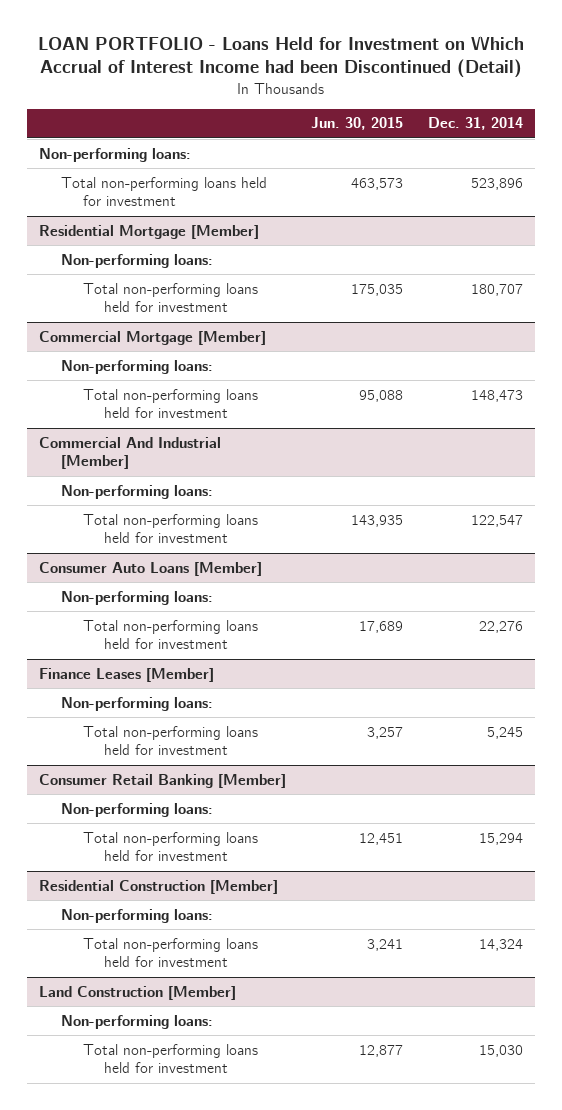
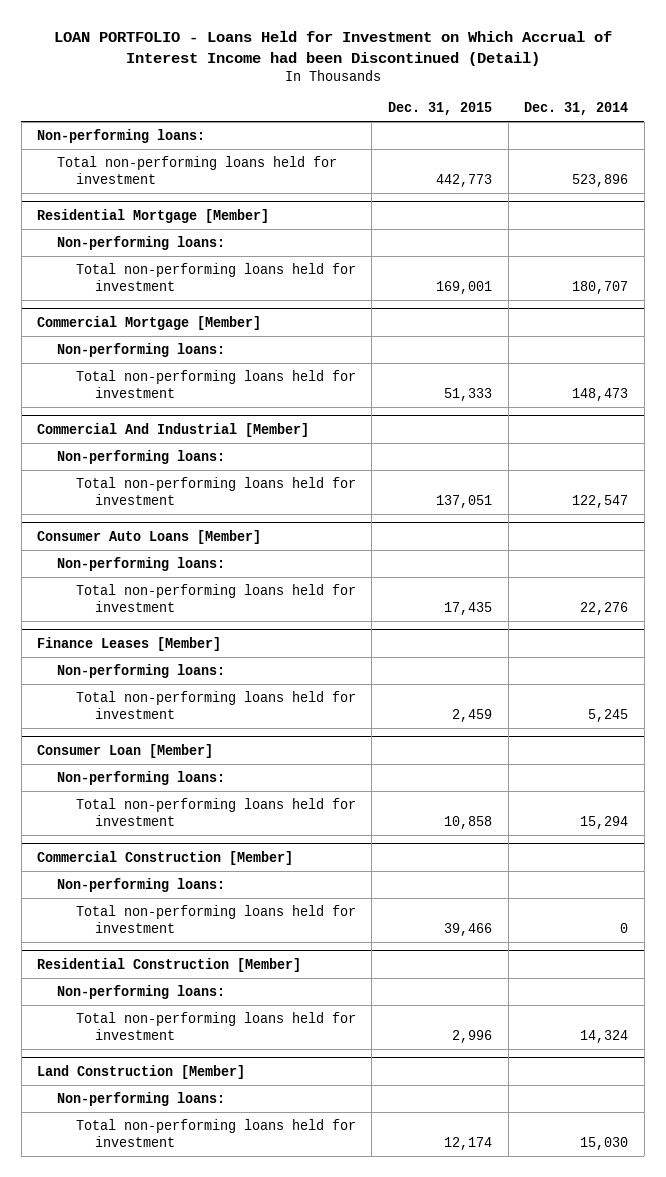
[310,117,403,131] Jun. 30, 2015 -> none
none -> [388,101,493,115] Dec. 31, 2015
[39,773,287,788] Consumer Retail Banking [Member] -> [37,743,214,758] Consumer Loan [Member]
none -> [37,850,294,865] Commercial Construction [Member]
none -> [56,877,225,892] Non-performing loans:
none -> [75,904,356,934] Total non-performing loans held for investment

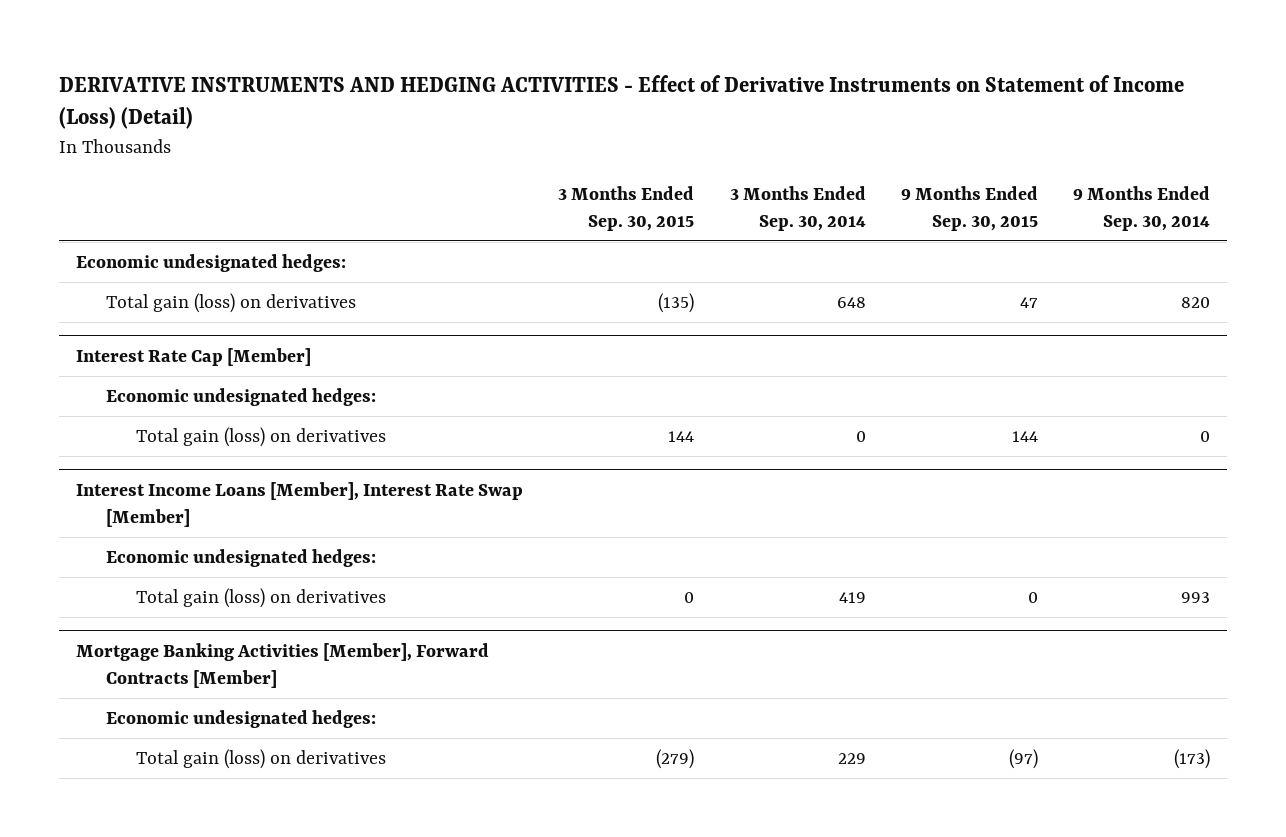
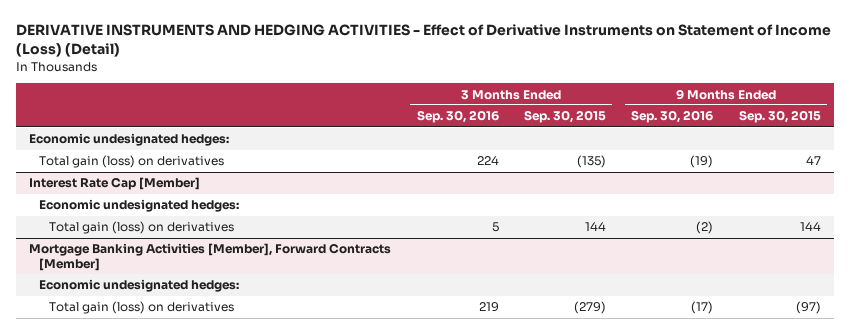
[729,185,866,231] 3 Months Ended Sep. 30, 2014 -> none
[1072,185,1210,231] 9 Months Ended Sep. 30, 2014 -> none
none -> [416,110,499,124] Sep. 30, 2016
none -> [631,110,714,124] Sep. 30, 2016
[76,481,524,527] Interest Income Loans [Member], Interest Rate Swap [Member] -> none
[106,549,377,568] Economic undesignated hedges: -> none
[135,588,386,609] Total gain (loss) on derivatives -> none

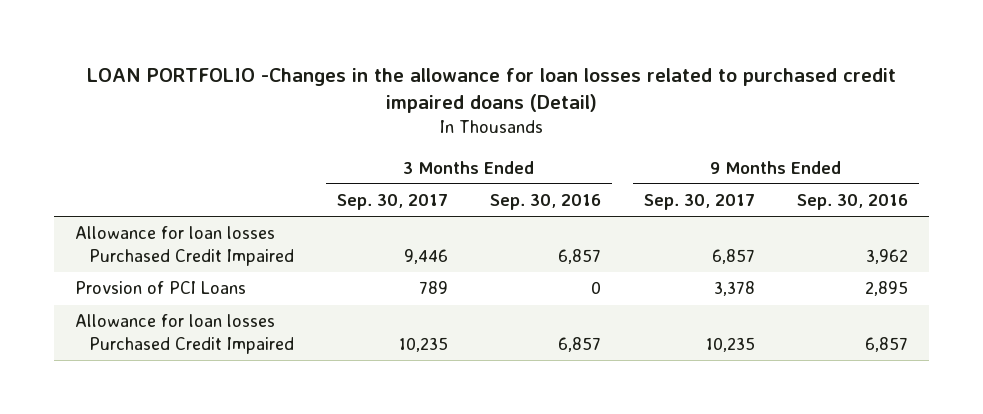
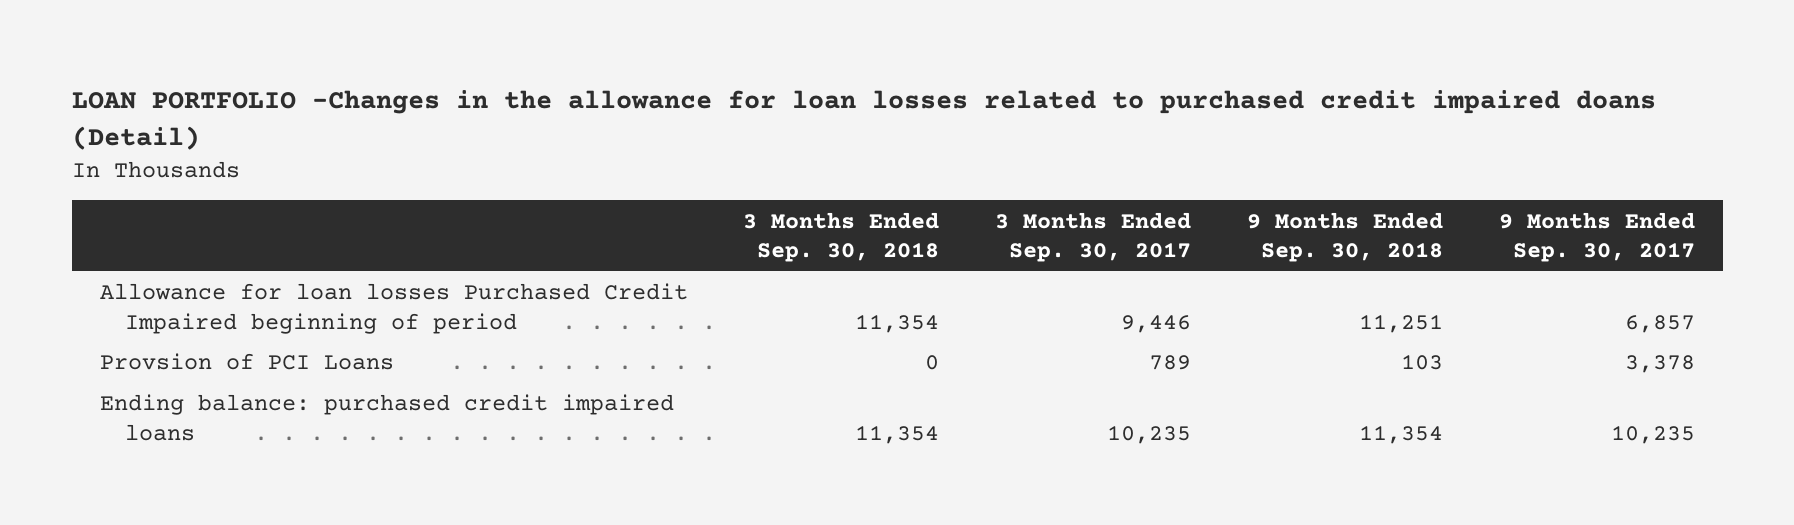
[490,194,602,211] Sep. 30, 2016 -> none
[797,194,909,211] Sep. 30, 2016 -> none
none -> [743,211,940,262] 3 Months Ended Sep. 30, 2018
none -> [1247,211,1444,262] 9 Months Ended Sep. 30, 2018
[74,226,295,266] Allowance for loan losses Purchased Credit Impaired -> [99,283,688,334] Allowance for loan losses Purchased Credit Impaired beginning of period
[74,314,295,354] Allowance for loan losses Purchased Credit Impaired -> [99,394,674,441] Ending balance: purchased credit impaired loans

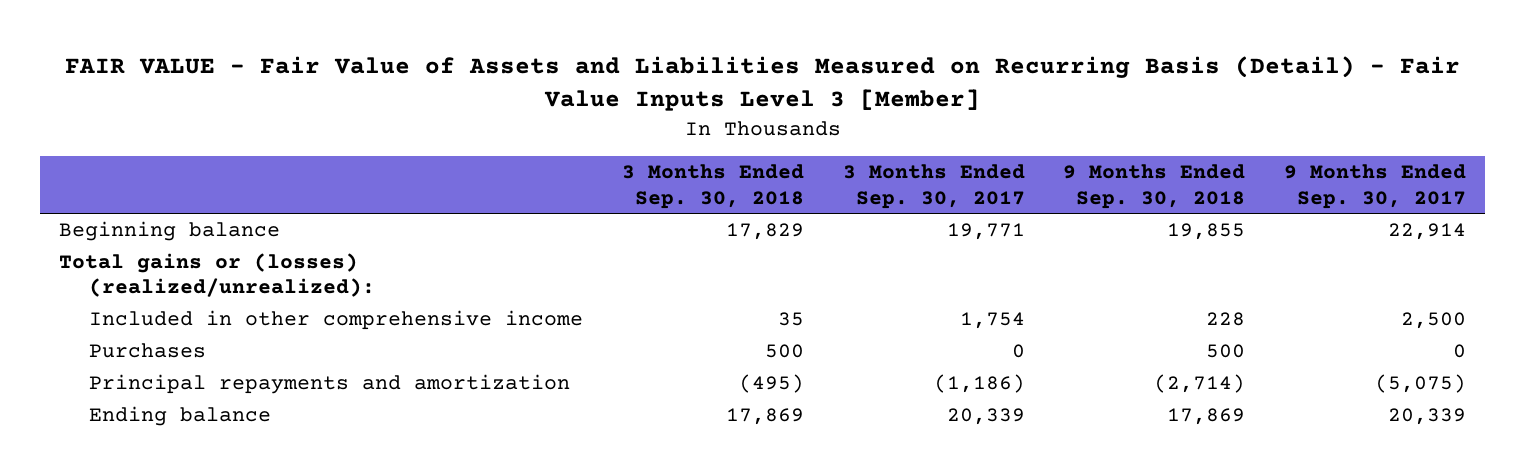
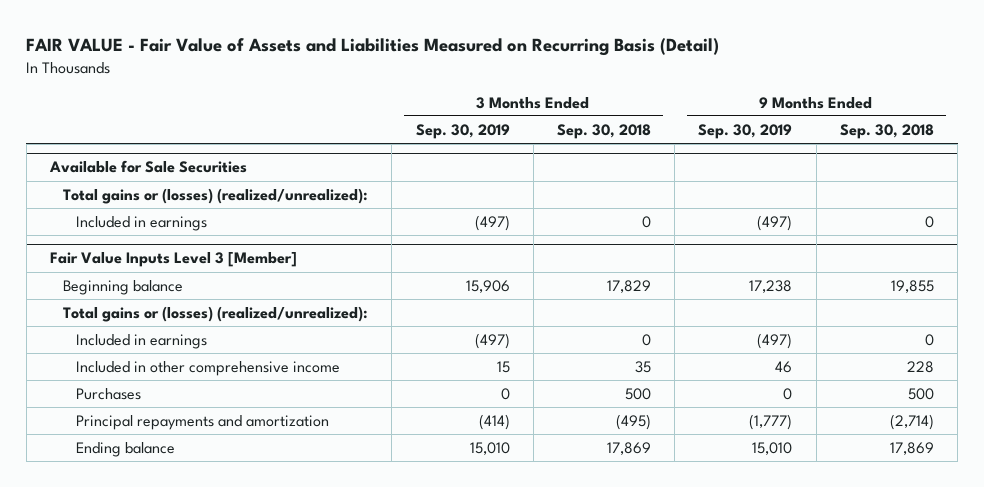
[64,56,1460,112] FAIR VALUE - Fair Value of Assets and Liabilities Measured on Recurring Basis (Detail) - Fair Value Inputs Level 3 [Member] -> [26,38,720,57] FAIR VALUE - Fair Value of Assets and Liabilities Measured on Recurring Basis (Detail)
[842,164,1025,209] 3 Months Ended Sep. 30, 2017 -> none
[1283,164,1466,209] 9 Months Ended Sep. 30, 2017 -> none
none -> [415,123,510,139] Sep. 30, 2019
none -> [698,123,793,139] Sep. 30, 2019
none -> [48,160,247,174] Available for Sale Securities
none -> [63,187,369,204] Total gains or (losses) (realized/unrealized):
none -> [76,215,208,231] Included in earnings
none -> [49,252,297,268] Fair Value Inputs Level 3 [Member]
none -> [76,333,208,349] Included in earnings

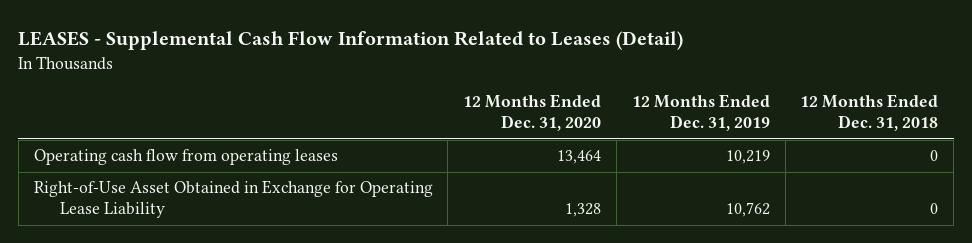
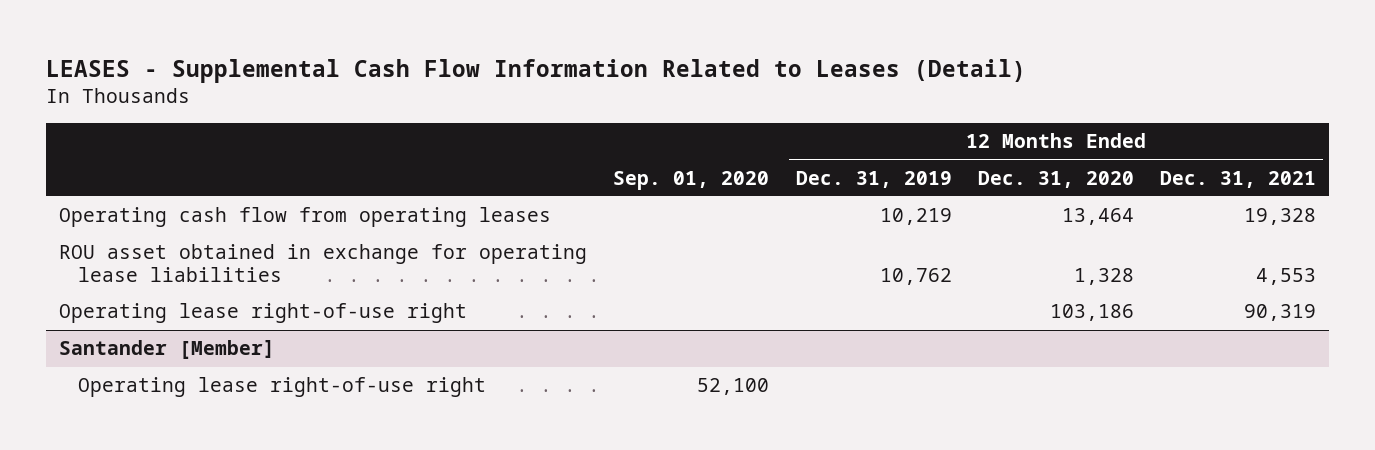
[800,94,939,132] 12 Months Ended Dec. 31, 2018 -> none
none -> [613,170,770,190] Sep. 01, 2020
none -> [1160,170,1317,188] Dec. 31, 2021
[33,180,433,219] Right-of-Use Asset Obtained in Exchange for Operating Lease Liability -> [59,244,588,283] ROU asset obtained in exchange for operating lease liabilities
none -> [59,303,468,324] Operating lease right-of-use right
none -> [59,340,276,360] Santander [Member]
none -> [77,377,486,398] Operating lease right-of-use right

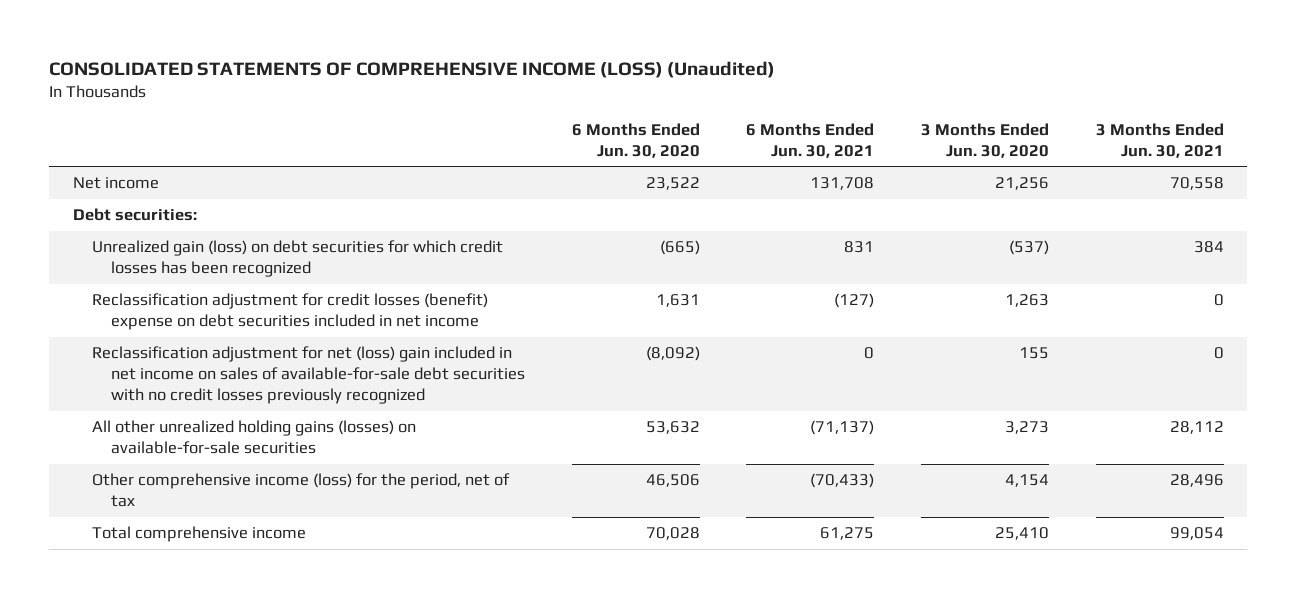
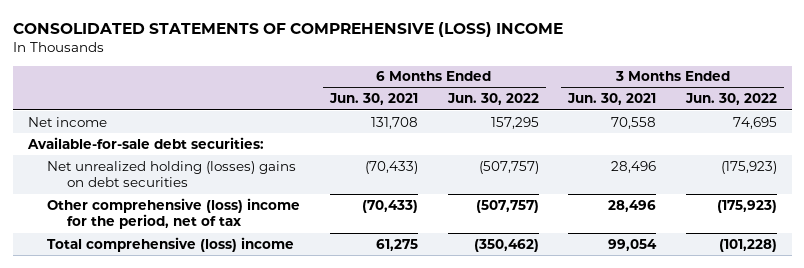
[49,60,776,78] CONSOLIDATED STATEMENTS OF COMPREHENSIVE INCOME (LOSS) (Unaudited) -> [12,21,563,37] CONSOLIDATED STATEMENTS OF COMPREHENSIVE (LOSS) INCOME
[571,122,700,158] 6 Months Ended Jun. 30, 2020 -> none
[921,122,1050,158] 3 Months Ended Jun. 30, 2020 -> none
none -> [446,93,539,106] Jun. 30, 2022
none -> [684,93,777,106] Jun. 30, 2022
[91,240,503,278] Unrealized gain (loss) on debt securities for which credit losses has been recognized -> none
[91,293,488,331] Reclassification adjustment for credit losses (benefit) expense on debt securities included in net income -> none
[91,346,526,404] Reclassification adjustment for net (loss) gain included in net income on sales of available-for-sale debt securities with no credit losses previously recognized -> none
[72,208,197,222] Debt securities: -> [26,136,264,149] Available-for-sale debt securities:
[91,420,416,455] All other unrealized holding gains (losses) on available-for-sale securities -> [47,160,297,188] Net unrealized holding (losses) gains on debt securities
[810,420,875,436] (71,137) -> [364,160,418,174] (70,433)
[1169,421,1224,435] 28,112 -> [611,160,657,173] 28,496
[91,473,510,508] Other comprehensive income (loss) for the period, net of tax -> [47,197,301,230] Other comprehensive (loss) income for the period, net of tax
[91,526,306,543] Total comprehensive income -> [47,236,295,252] Total comprehensive (loss) income

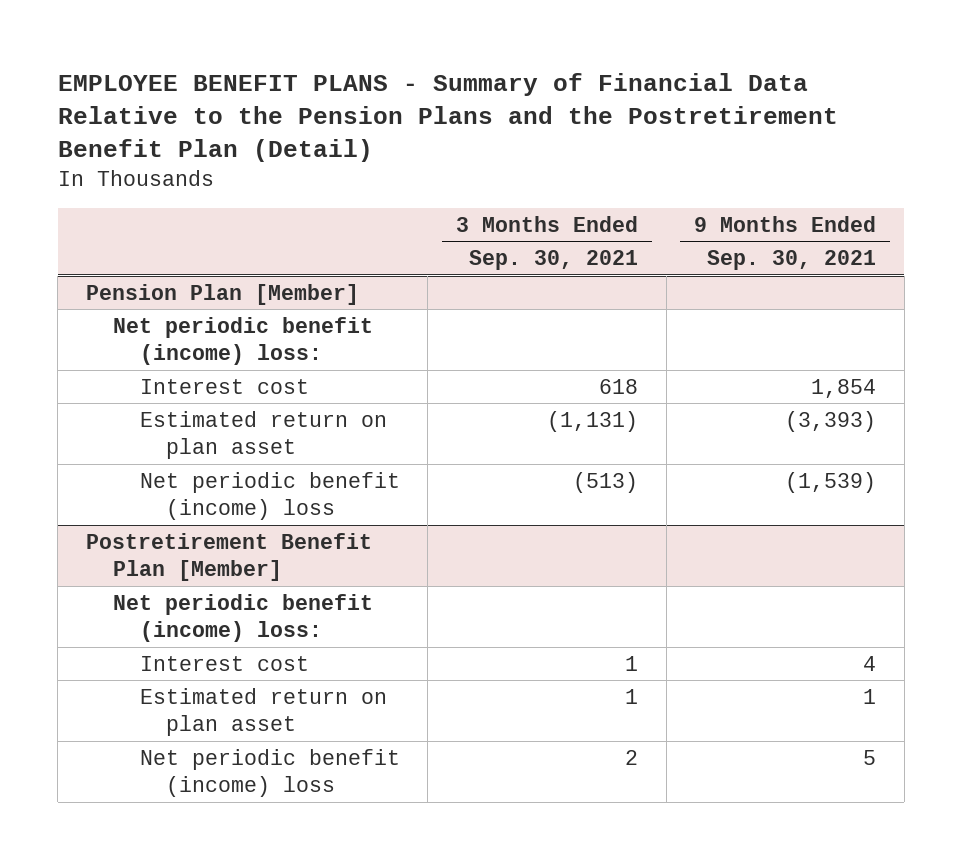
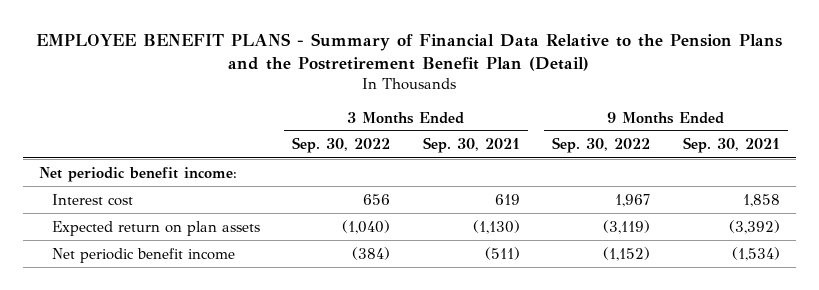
none -> [292,137,391,154] Sep. 30, 2022
none -> [552,137,651,154] Sep. 30, 2022
[85,283,359,305] Pension Plan [Member] -> none
[85,532,372,581] Postretirement Benefit Plan [Member] -> none
[112,593,373,642] Net periodic benefit (income) loss: -> none
[139,655,309,671] Interest cost -> none
[139,687,387,736] Estimated return on plan asset -> none
[139,748,400,797] Net periodic benefit (income) loss -> none
[112,316,373,365] Net periodic benefit (income) loss: -> [39,166,238,182] Net periodic benefit income:
[598,378,638,394] 618 -> [494,193,520,205] 619
[811,378,877,398] 1,854 -> [742,193,780,207] 1,858
[139,410,387,459] Estimated return on plan asset -> [51,220,260,236] Expected return on plan assets
[546,410,638,432] (1,131) -> [472,219,520,234] (1,130)
[785,410,877,432] (3,393) -> [728,219,780,234] (3,392)
[139,471,400,520] Net periodic benefit (income) loss -> [51,247,235,263] Net periodic benefit income
[572,471,638,493] (513) -> [484,246,520,260] (511)
[785,471,877,493] (1,539) -> [731,246,780,261] (1,534)

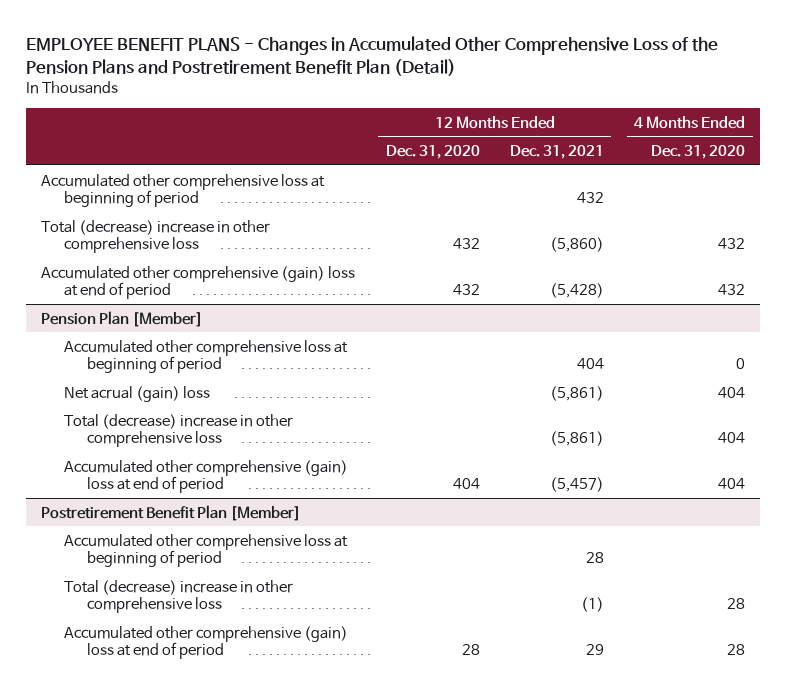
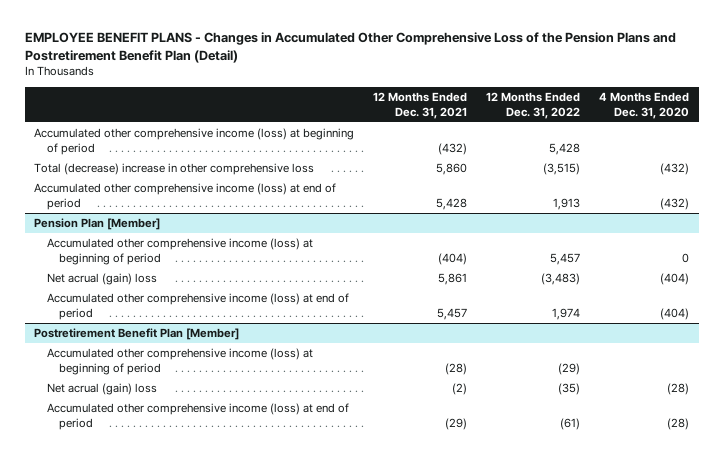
[385,145,480,160] Dec. 31, 2020 -> none
none -> [486,92,581,119] 12 Months Ended Dec. 31, 2022
[41,173,326,208] Accumulated other comprehensive loss at beginning of period -> [34,128,355,155] Accumulated other comprehensive income (loss) at beginning of period
[576,192,604,204] 432 -> [438,142,468,155] (432)
[549,237,604,253] (5,860) -> [436,163,468,176] 5,860
[718,238,746,250] 432 -> [660,163,690,176] (432)
[41,265,356,300] Accumulated other comprehensive (gain) loss at end of period -> [34,183,337,210] Accumulated other comprehensive income (loss) at end of period
[549,283,604,299] (5,428) -> [436,197,468,210] 5,428
[718,284,746,296] 432 -> [660,197,690,210] (432)
[64,413,294,448] Total (decrease) increase in other comprehensive loss -> none
[64,339,349,374] Accumulated other comprehensive loss at beginning of period -> [46,238,313,265] Accumulated other comprehensive income (loss) at beginning of period
[576,358,604,370] 404 -> [438,252,468,265] (404)
[549,385,604,401] (5,861) -> [438,273,468,286] 5,861
[718,386,746,398] 404 -> [660,273,690,286] (404)
[64,459,349,494] Accumulated other comprehensive (gain) loss at end of period -> [46,293,349,320] Accumulated other comprehensive income (loss) at end of period
[549,477,604,493] (5,457) -> [437,307,468,320] 5,457
[718,478,746,490] 404 -> [660,307,690,320] (404)
[64,579,294,614] Total (decrease) increase in other comprehensive loss -> none
[64,533,349,568] Accumulated other comprehensive loss at beginning of period -> [46,348,313,375] Accumulated other comprehensive income (loss) at beginning of period
[585,552,604,564] 28 -> [445,362,468,375] (28)
none -> [46,383,157,396] Net acrual (gain) loss
[64,625,349,660] Accumulated other comprehensive (gain) loss at end of period -> [46,403,349,430] Accumulated other comprehensive income (loss) at end of period
[585,644,604,656] 29 -> [445,417,468,430] (29)
[727,644,746,656] 28 -> [667,417,690,430] (28)

